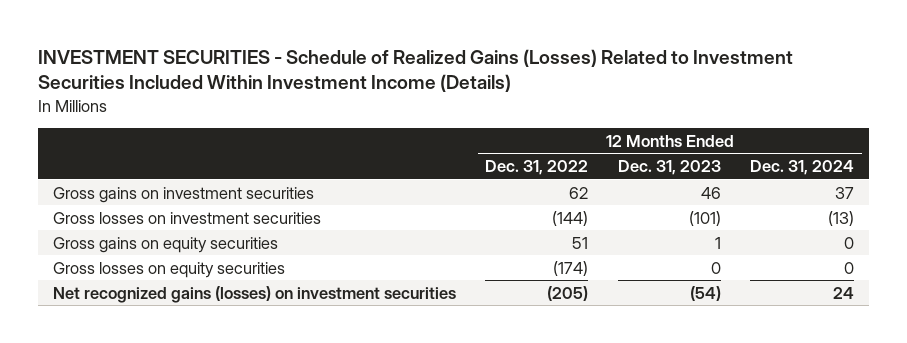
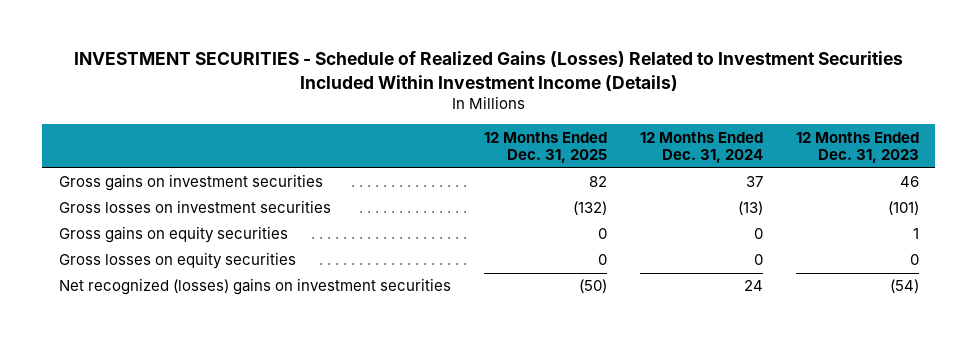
[485,160,589,176] Dec. 31, 2022 -> none
none -> [483,131,607,164] 12 Months Ended Dec. 31, 2025
[52,285,456,303] Net recognized gains (losses) on investment securities -> [58,278,451,296] Net recognized (losses) gains on investment securities

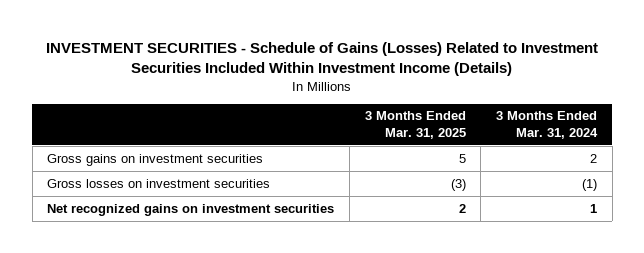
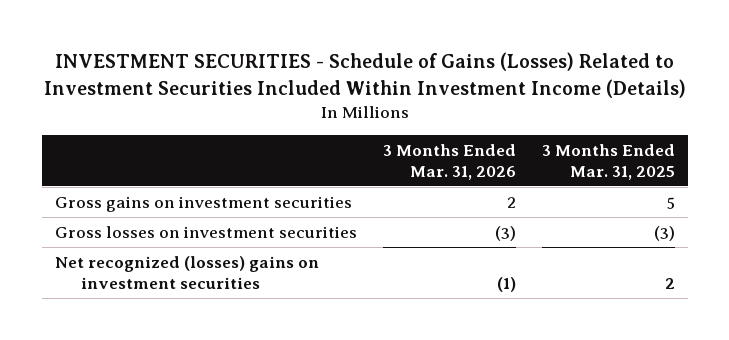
[495,111,598,140] 3 Months Ended Mar. 31, 2024 -> none
none -> [382,143,516,180] 3 Months Ended Mar. 31, 2026
[47,203,335,216] Net recognized gains on investment securities -> [54,256,319,289] Net recognized (losses) gains on investment securities

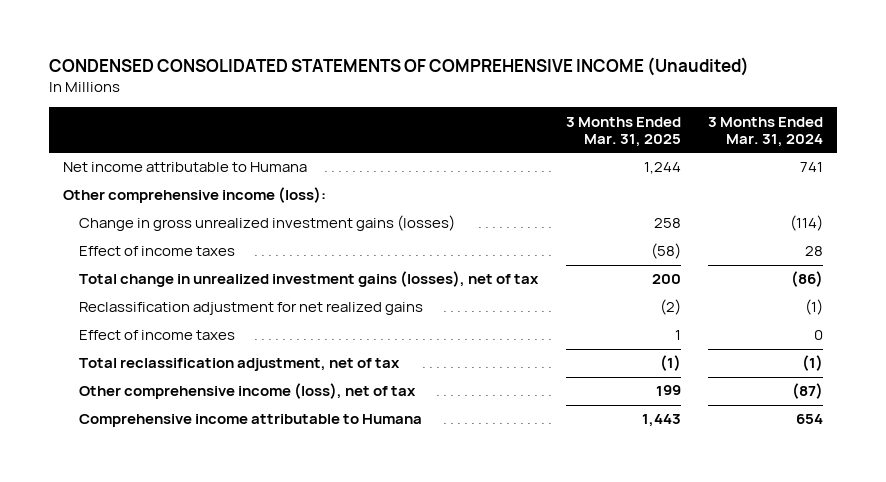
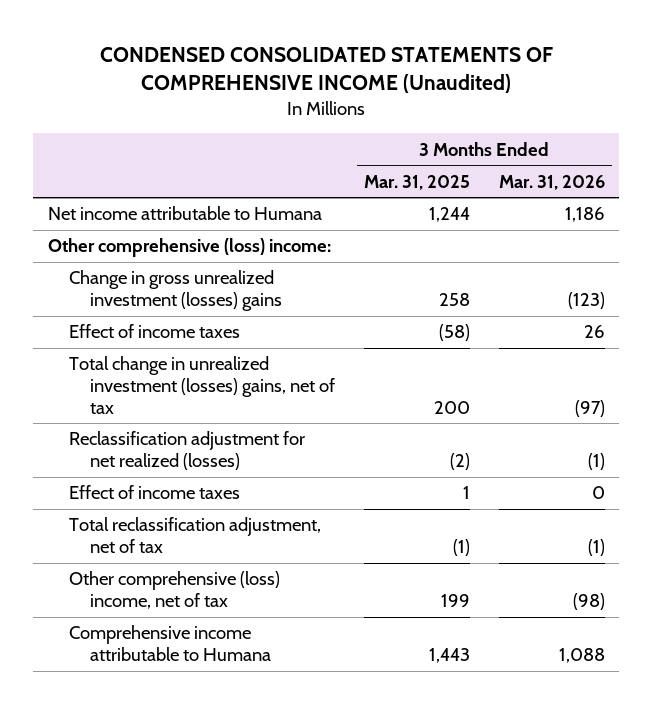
[708,116,824,147] 3 Months Ended Mar. 31, 2024 -> none
none -> [498,174,605,190] Mar. 31, 2026
[62,187,326,204] Other comprehensive income (loss): -> [47,238,331,258] Other comprehensive (loss) income:
[78,215,455,232] Change in gross unrealized investment gains (losses) -> [68,270,283,312] Change in gross unrealized investment (losses) gains
[78,271,539,288] Total change in unrealized investment gains (losses), net of tax -> [68,356,336,414] Total change in unrealized investment (losses) gains, net of tax
[78,302,423,316] Reclassification adjustment for net realized gains -> [68,431,305,471] Reclassification adjustment for net realized (losses)
[78,383,416,400] Other comprehensive income (loss), net of tax -> [68,571,280,610] Other comprehensive (loss) income, net of tax

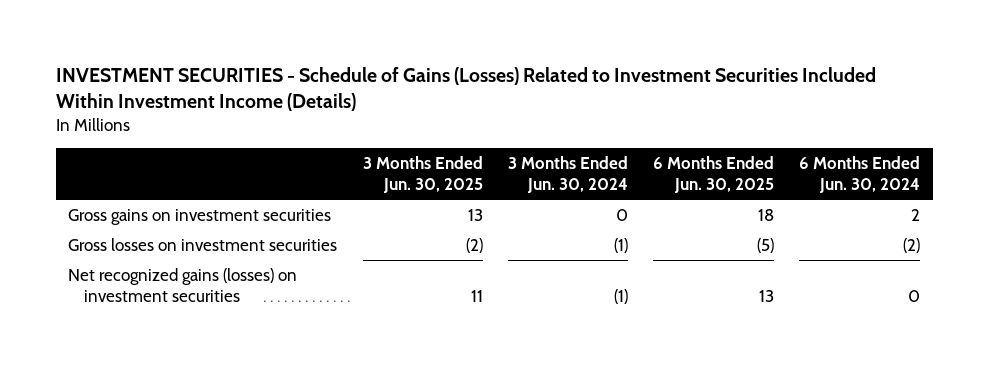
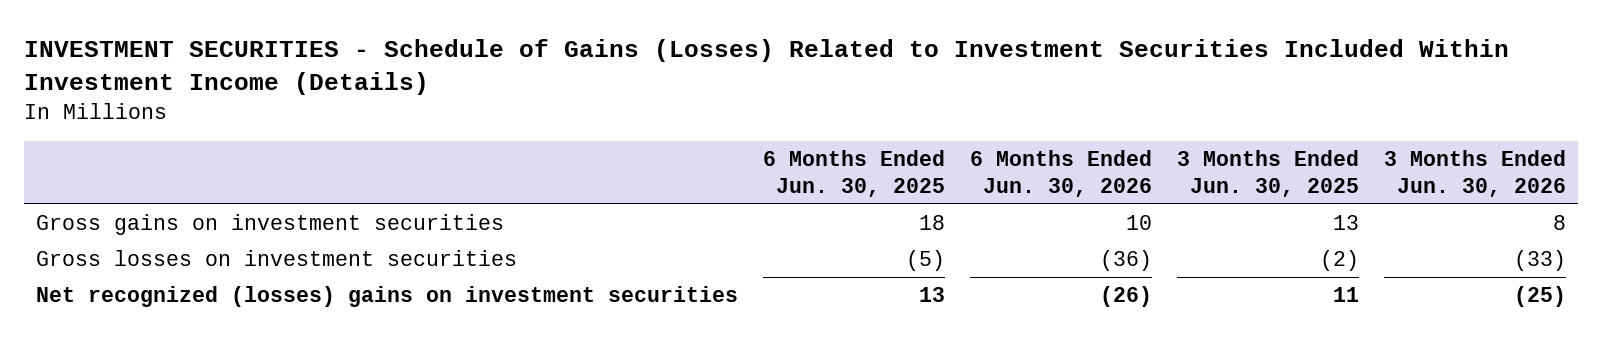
[507,156,628,194] 3 Months Ended Jun. 30, 2024 -> none
[799,156,921,194] 6 Months Ended Jun. 30, 2024 -> none
none -> [970,149,1153,197] 6 Months Ended Jun. 30, 2026
none -> [1383,149,1566,197] 3 Months Ended Jun. 30, 2026
[68,268,298,302] Net recognized gains (losses) on investment securities -> [36,286,739,308] Net recognized (losses) gains on investment securities

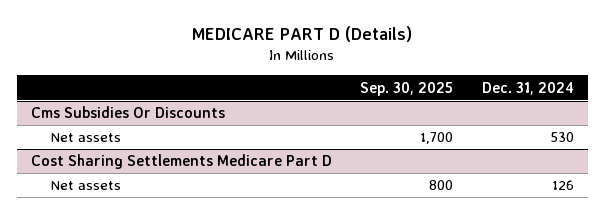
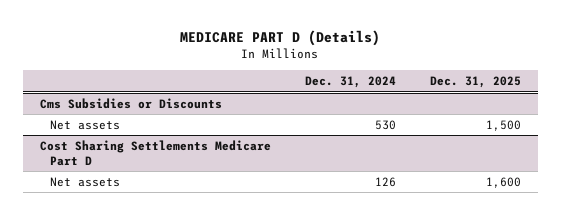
[360,81,454,96] Sep. 30, 2025 -> none
none -> [430,76,522,89] Dec. 31, 2025
[30,106,225,119] Cms Subsidies Or Discounts -> [39,97,222,109] Cms Subsidies or Discounts

